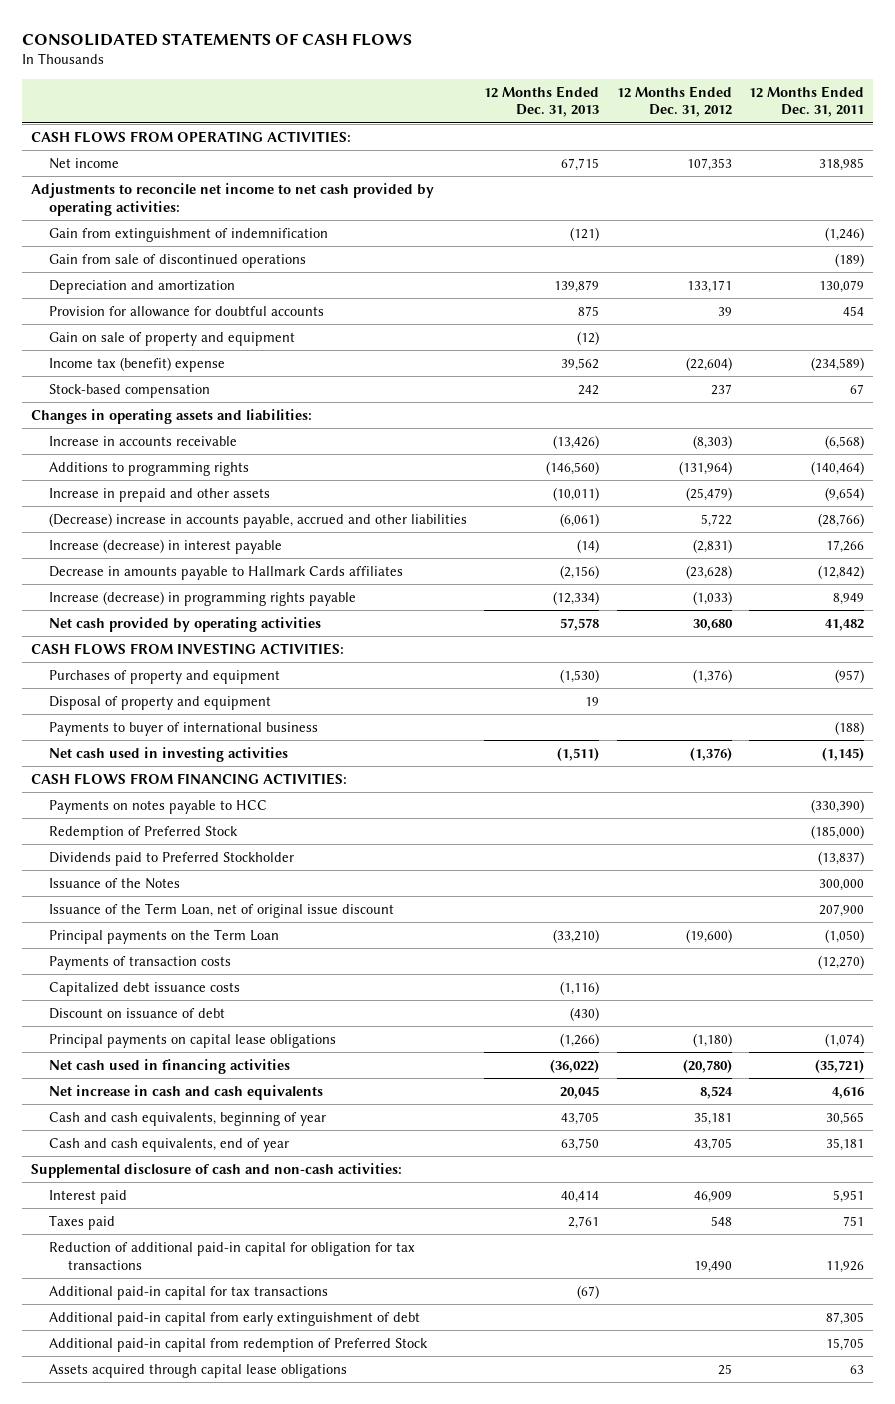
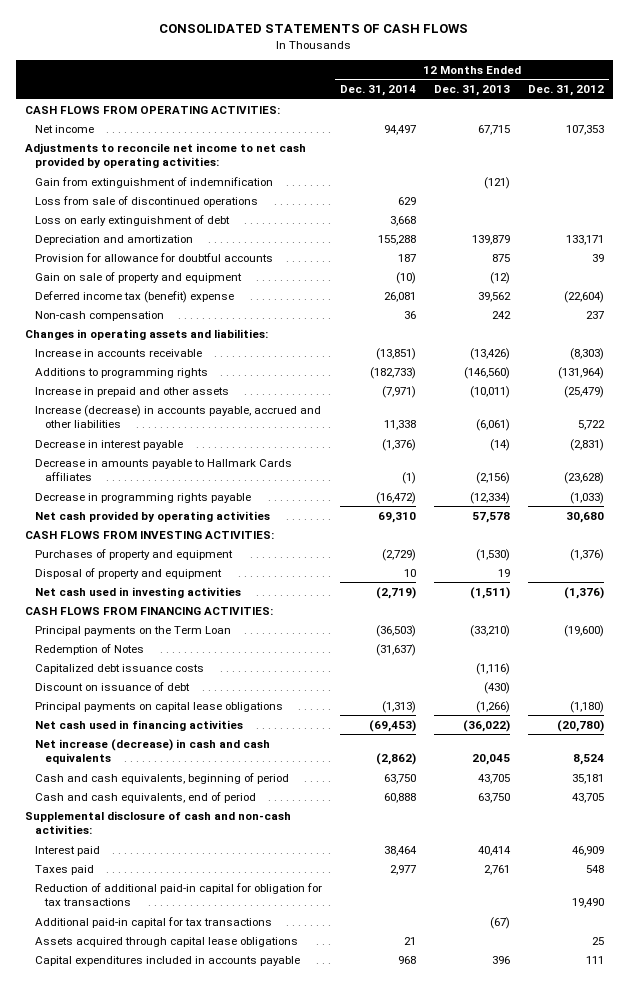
[749,85,865,118] 12 Months Ended Dec. 31, 2011 -> none
none -> [339,85,416,97] Dec. 31, 2014
[49,253,307,268] Gain from sale of discontinued operations -> [34,195,258,207] Loss from sale of discontinued operations
none -> [34,214,230,226] Loss on early extinguishment of debt
[49,356,226,372] Income tax (benefit) expense -> [34,290,234,303] Deferred income tax (benefit) expense
[49,383,211,398] Stock-based compensation -> [34,310,164,321] Non-cash compensation
[49,512,468,528] (Decrease) increase in accounts payable, accrued and other liabilities -> [34,404,321,429] Increase (decrease) in accounts payable, accrued and other liabilities
[49,538,283,554] Increase (decrease) in interest payable -> [34,439,183,450] Decrease in interest payable
[49,590,357,606] Increase (decrease) in programming rights payable -> [34,492,251,503] Decrease in programming rights payable
[49,721,319,736] Payments to buyer of international business -> none
[49,799,268,814] Payments on notes payable to HCC -> none
[49,825,239,840] Redemption of Preferred Stock -> none
[49,851,295,866] Dividends paid to Preferred Stockholder -> none
[49,877,181,889] Issuance of the Notes -> none
[49,902,395,918] Issuance of the Term Loan, net of original issue discount -> none
[49,955,232,970] Payments of transaction costs -> none
none -> [34,643,144,655] Redemption of Notes
[49,1084,324,1100] Net increase in cash and cash equivalents -> [34,738,270,765] Net increase (decrease) in cash and cash equivalents
[49,1111,327,1126] Cash and cash equivalents, beginning of year -> [34,772,289,784] Cash and cash equivalents, beginning of period
[49,1137,290,1152] Cash and cash equivalents, end of year -> [34,791,256,803] Cash and cash equivalents, end of period
[49,1311,421,1326] Additional paid-in capital from early extinguishment of debt -> none
[49,1337,429,1352] Additional paid-in capital from redemption of Preferred Stock -> none
none -> [34,955,300,966] Capital expenditures included in accounts payable

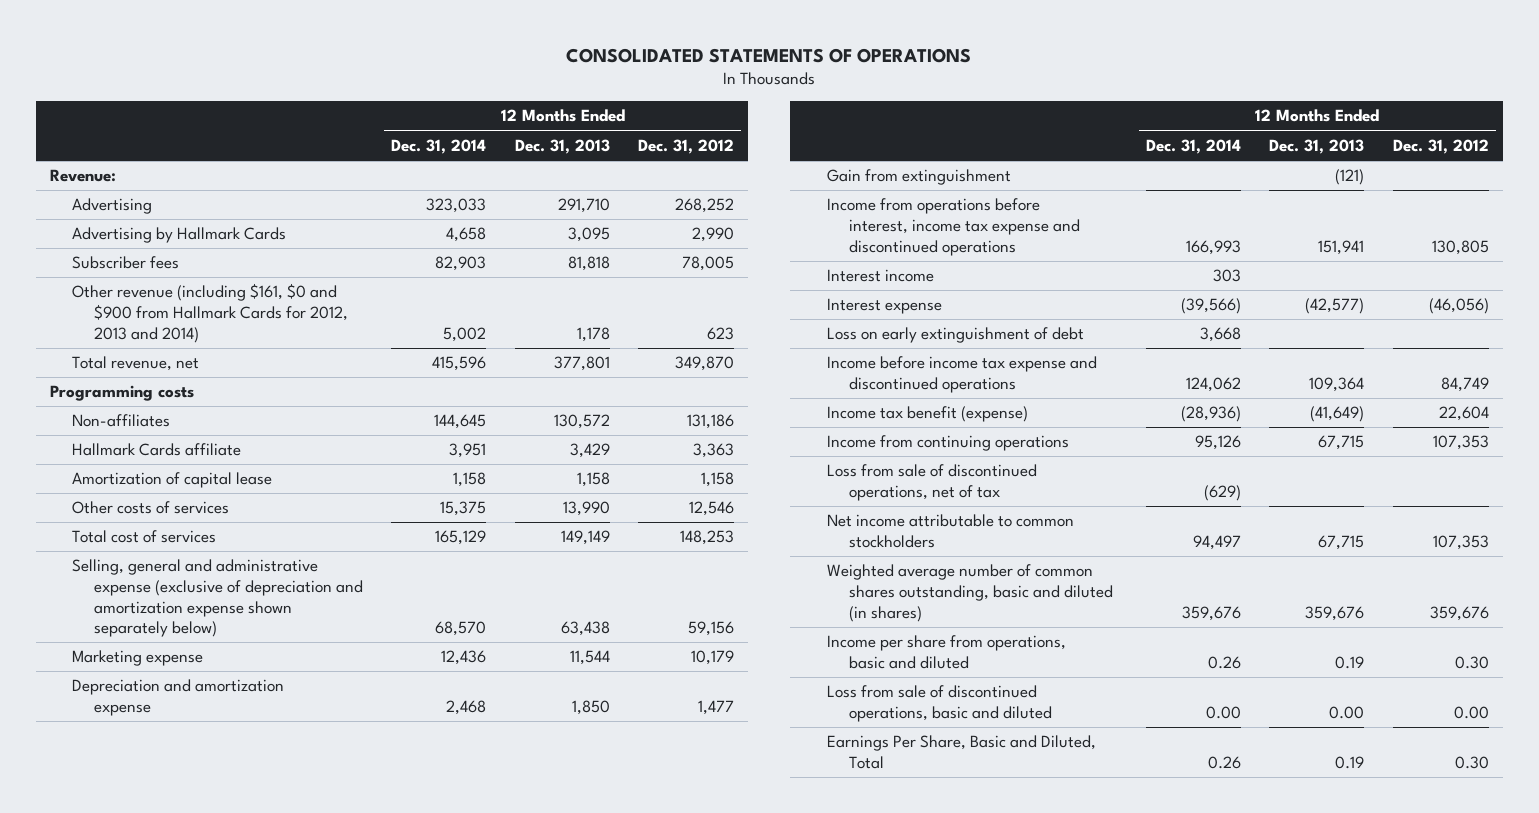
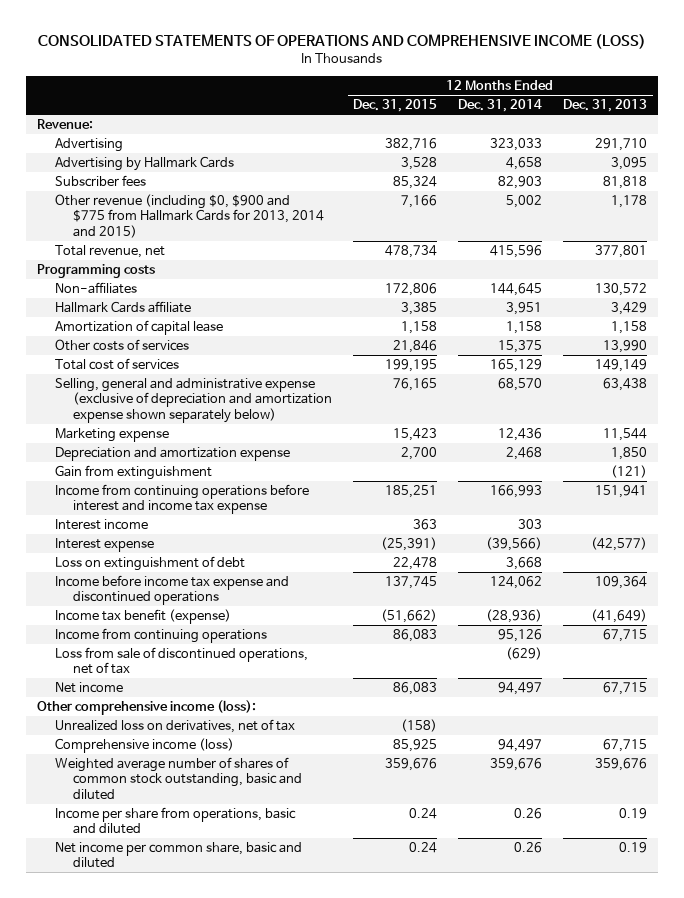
[566,47,972,63] CONSOLIDATED STATEMENTS OF OPERATIONS -> [37,33,646,49] CONSOLIDATED STATEMENTS OF OPERATIONS AND COMPREHENSIVE INCOME (LOSS)
[638,138,735,154] Dec. 31, 2012 -> none
none -> [353,99,438,113] Dec. 31, 2015
[71,283,348,343] Other revenue (including $161, $0 and $900 from Hallmark Cards for 2012, 2013 and 2014) -> [54,194,325,238] Other revenue (including $0, $900 and $775 from Hallmark Cards for 2013, 2014 and 2015)
[826,198,1080,256] Income from operations before interest, income tax expense and discontinued operations -> [54,484,309,515] Income from continuing operations before interest and income tax expense
[826,327,1084,344] Loss on early extinguishment of debt -> [54,556,245,572] Loss on extinguishment of debt
[826,514,1074,548] Net income attributable to common stockholders -> [54,682,123,694] Net income
none -> [36,700,256,716] Other comprehensive income (loss):
none -> [54,719,295,734] Unrealized loss on derivatives, net of tax
none -> [54,738,234,754] Comprehensive income (loss)
[826,564,1113,622] Weighted average number of common shares outstanding, basic and diluted (in shares) -> [54,757,303,800] Weighted average number of shares of common stock outstanding, basic and diluted
[826,685,1052,722] Loss from sale of discontinued operations, basic and diluted -> none
[826,735,1096,769] Earnings Per Share, Basic and Diluted, Total -> [54,842,302,869] Net income per common share, basic and diluted

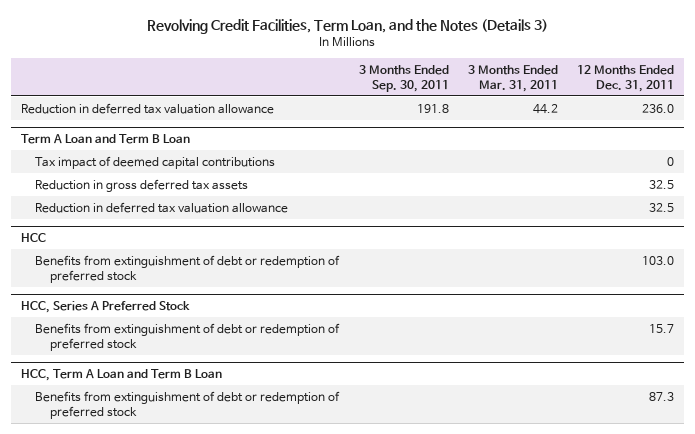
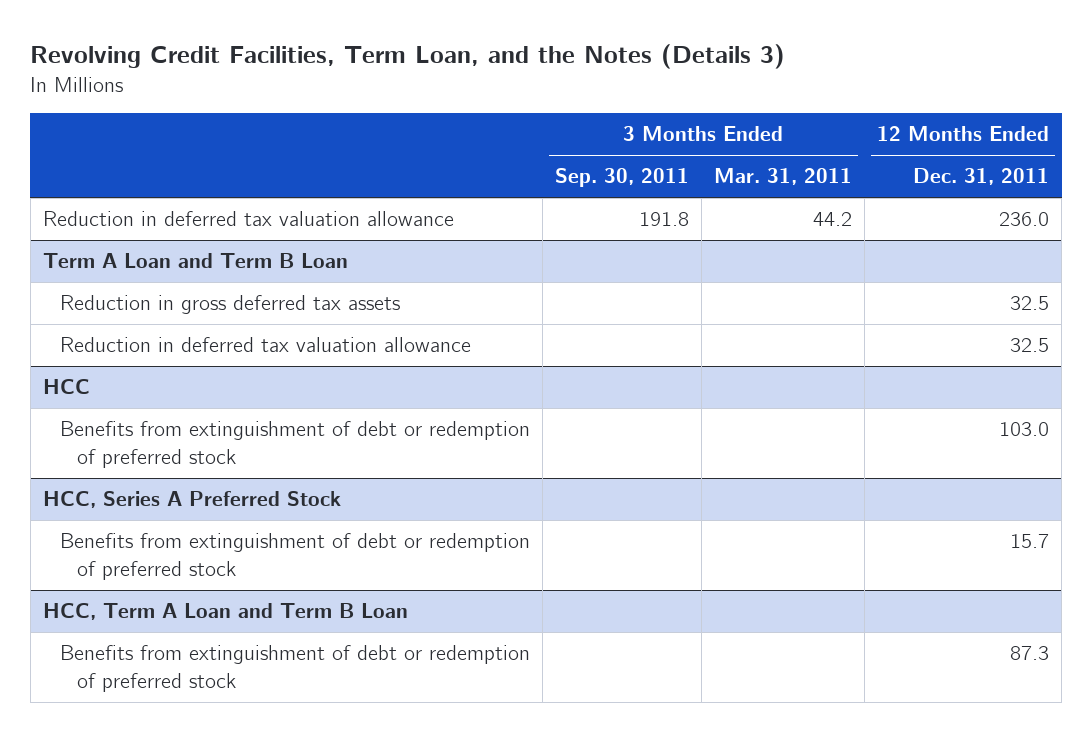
[35,155,276,169] Tax impact of deemed capital contributions -> none

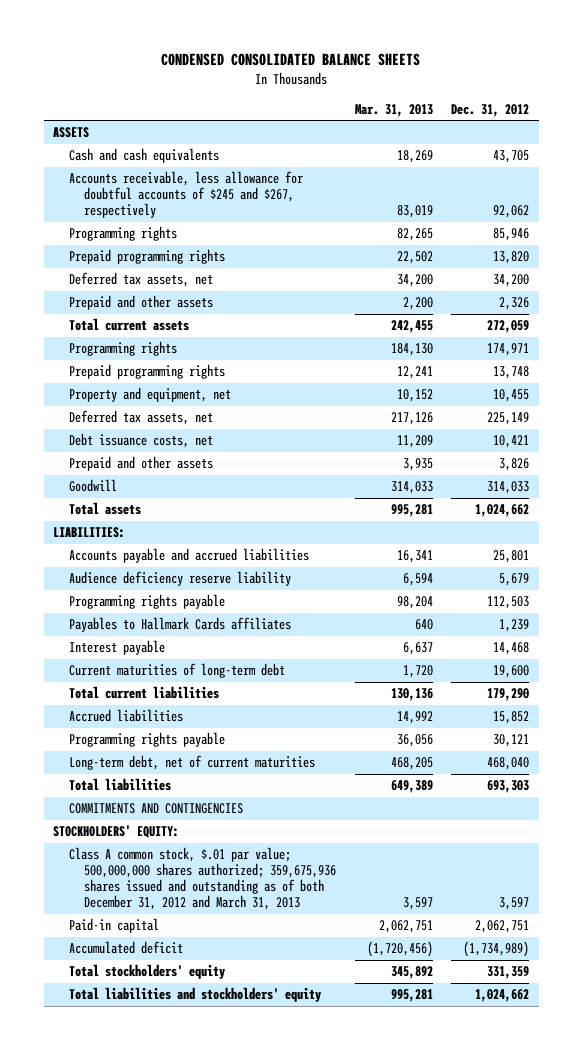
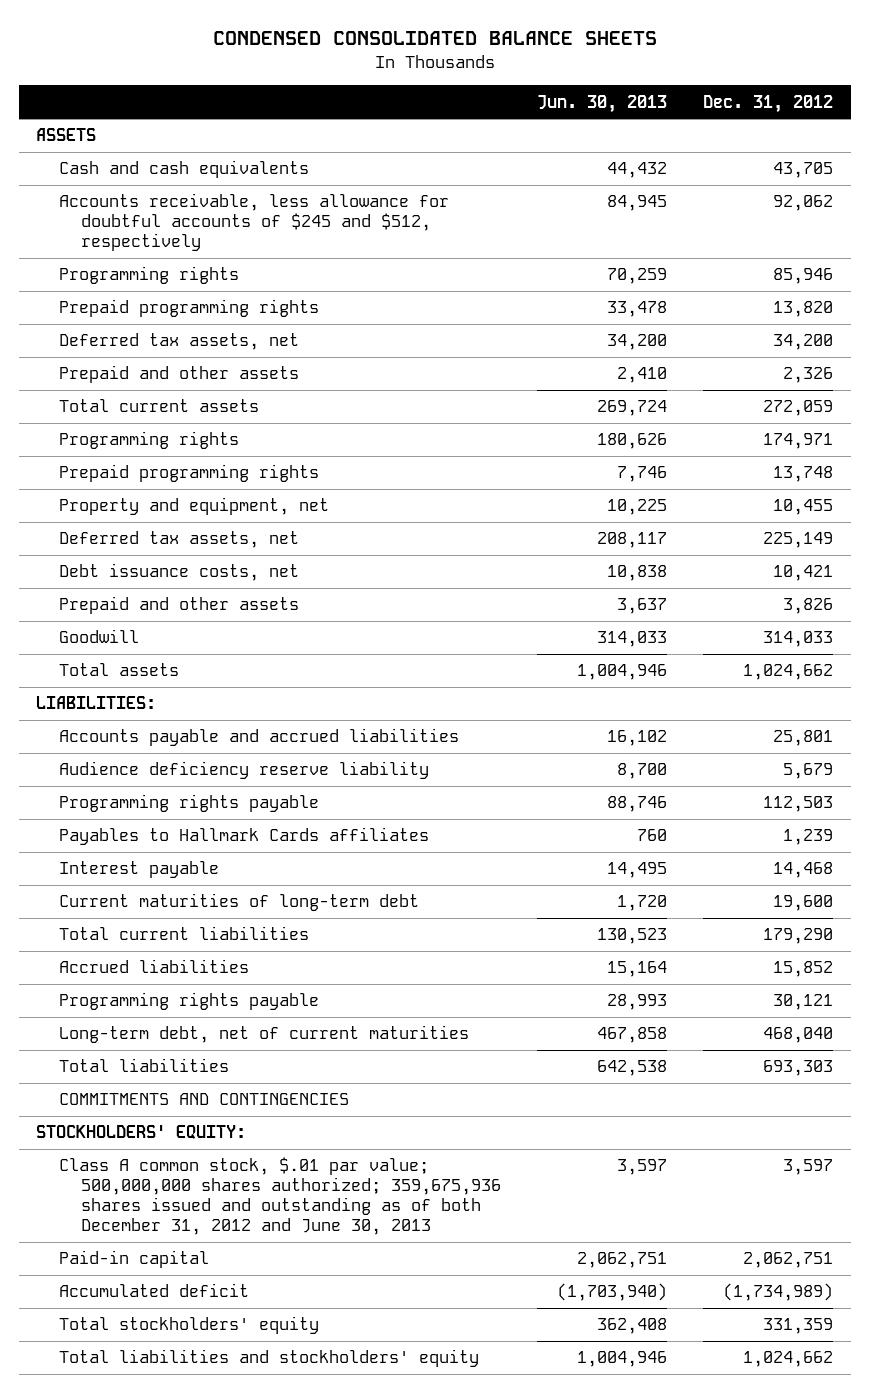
[354,103,433,117] Mar. 31, 2013 -> none
none -> [536,94,667,113] Jun. 30, 2013
[68,171,303,219] Accounts receivable, less allowance for doubtful accounts of $245 and $267, respectively -> [58,193,449,252] Accounts receivable, less allowance for doubtful accounts of $245 and $512, respectively
[68,847,336,911] Class A common stock, $.01 par value; 500,000,000 shares authorized; 359,675,936 shares issued and outstanding as of both December 31, 2012 and March 31, 2013 -> [58,1157,502,1236] Class A common stock, $.01 par value; 500,000,000 shares authorized; 359,675,936 shares issued and outstanding as of both December 31, 2012 and June 30, 2013

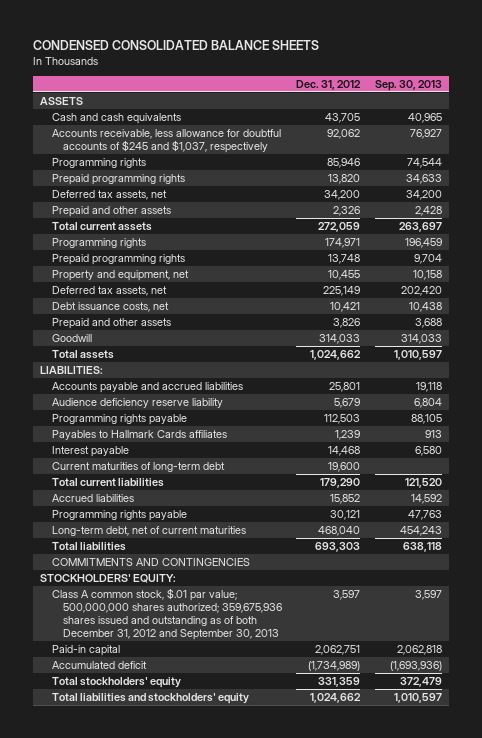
[536,94,667,113] Jun. 30, 2013 -> none
none -> [374,79,442,91] Sep. 30, 2013
[58,193,449,252] Accounts receivable, less allowance for doubtful accounts of $245 and $512, respectively -> [51,129,281,153] Accounts receivable, less allowance for doubtful accounts of $245 and $1,037, respectively
[58,1157,502,1236] Class A common stock, $.01 par value; 500,000,000 shares authorized; 359,675,936 shares issued and outstanding as of both December 31, 2012 and June 30, 2013 -> [51,588,283,640] Class A common stock, $.01 par value; 500,000,000 shares authorized; 359,675,936 shares issued and outstanding as of both December 31, 2012 and September 30, 2013

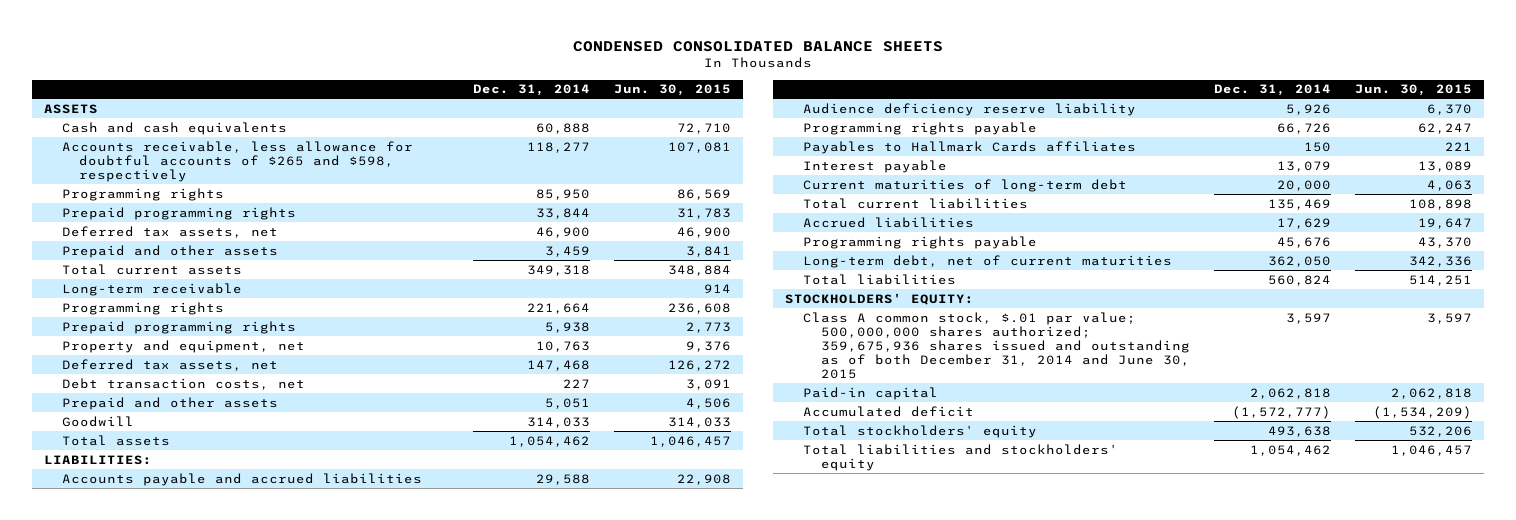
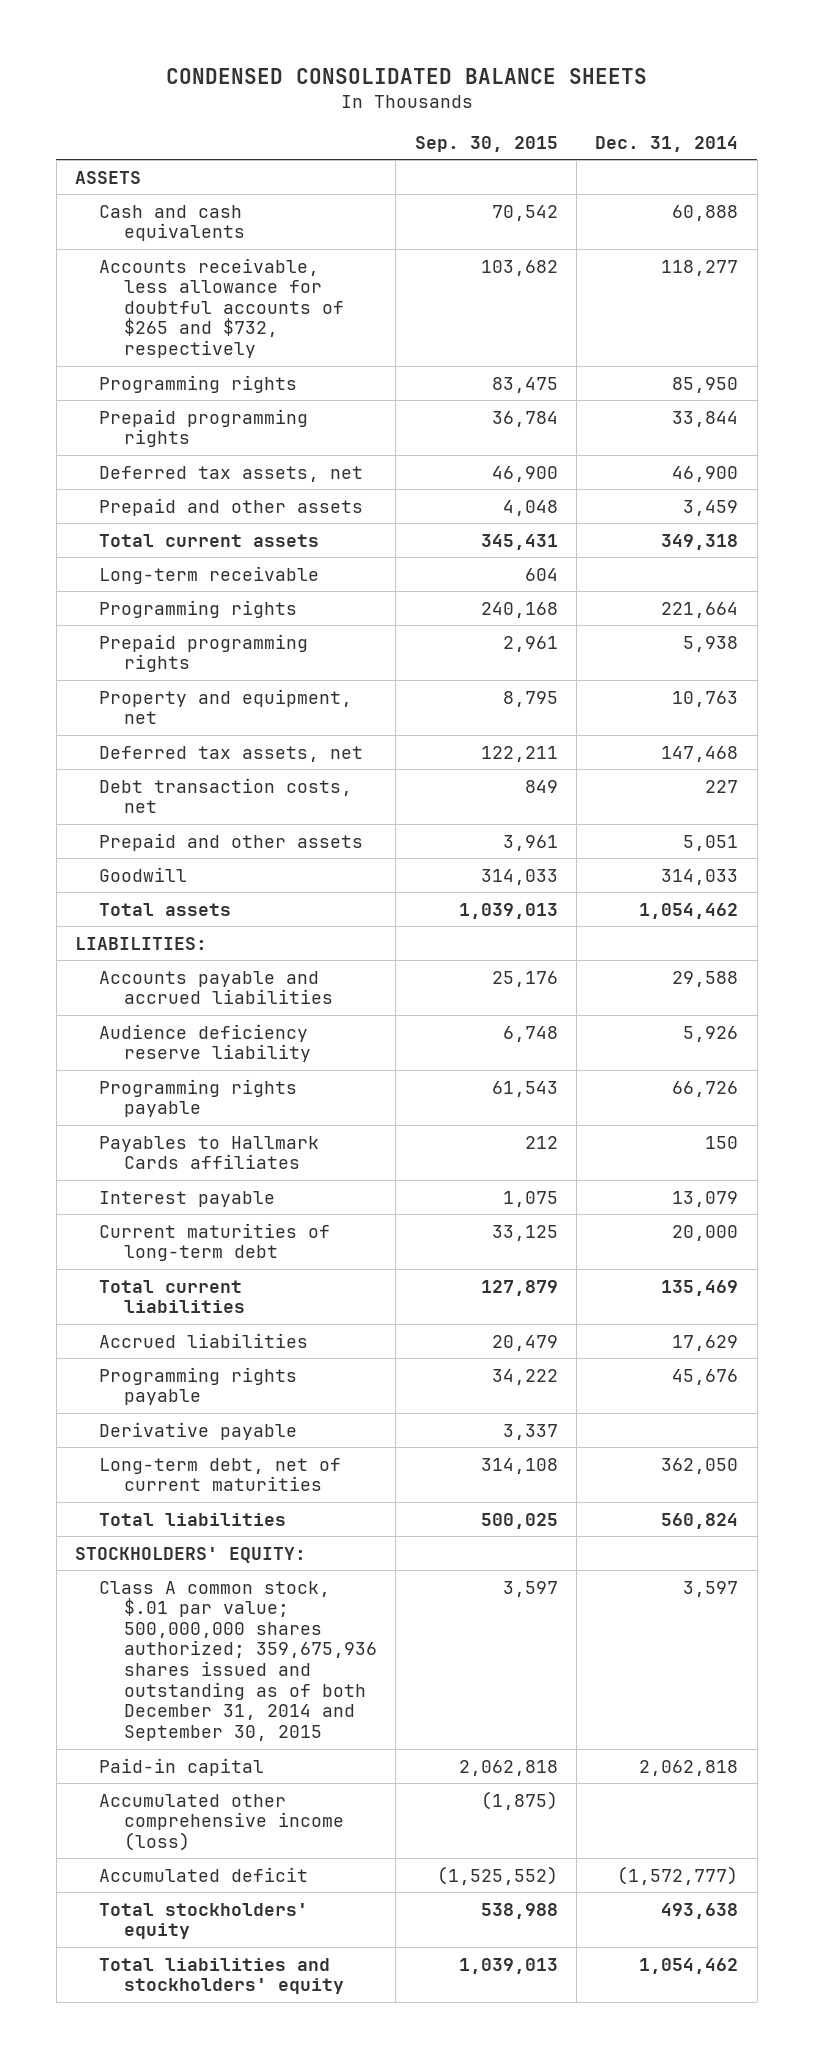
[613,84,731,97] Jun. 30, 2015 -> none
none -> [414,135,558,152] Sep. 30, 2015
[61,140,413,182] Accounts receivable, less allowance for doubtful accounts of $265 and $598, respectively -> [99,257,344,359] Accounts receivable, less allowance for doubtful accounts of $265 and $732, respectively
none -> [99,1421,298,1440] Derivative payable
[803,311,1190,379] Class A common stock, $.01 par value; 500,000,000 shares authorized; 359,675,936 shares issued and outstanding as of both December 31, 2014 and June 30, 2015 -> [99,1580,377,1742] Class A common stock, $.01 par value; 500,000,000 shares authorized; 359,675,936 shares issued and outstanding as of both December 31, 2014 and September 30, 2015
none -> [99,1793,344,1851] Accumulated other comprehensive income (loss)

